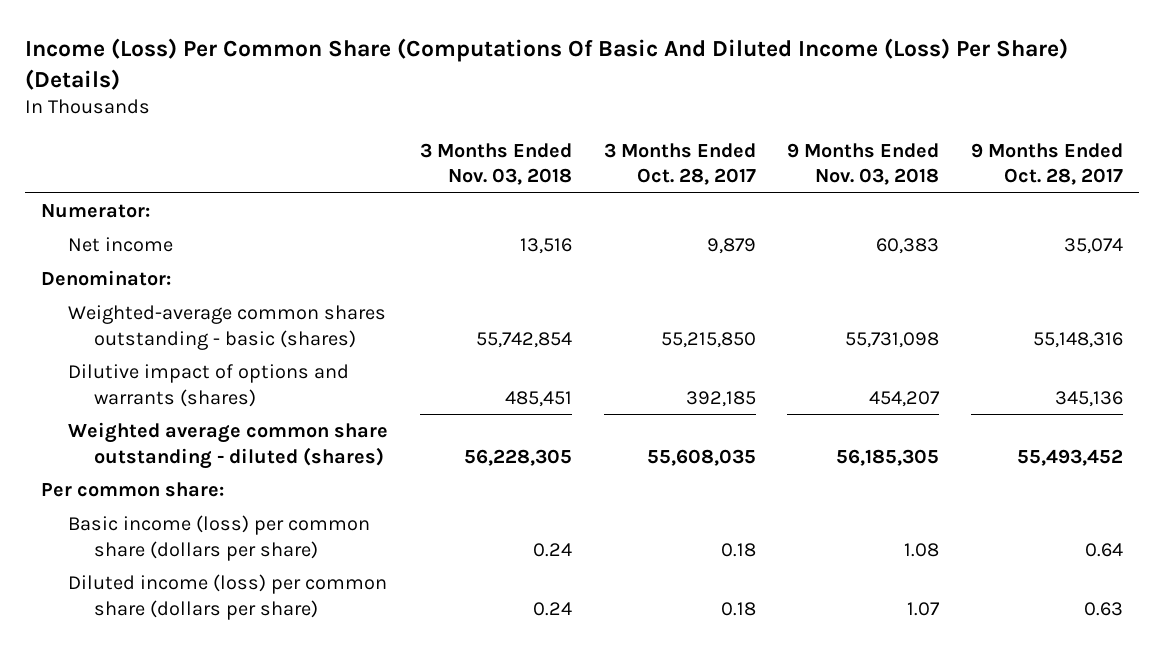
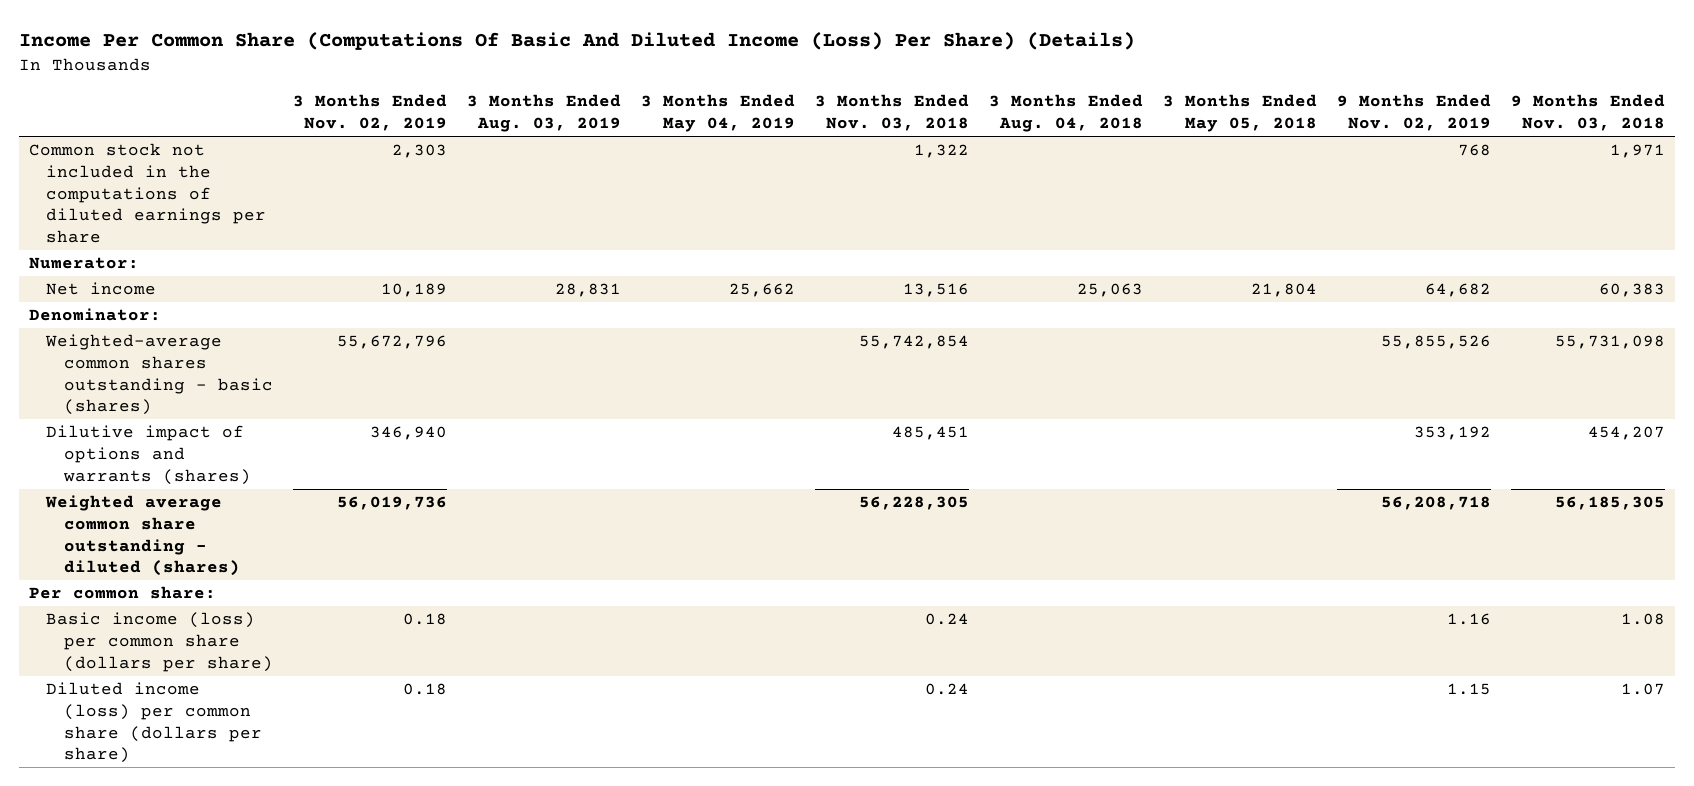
[25,37,1069,90] Income (Loss) Per Common Share (Computations Of Basic And Diluted Income (Loss) Per Share) (Details) -> [18,32,1135,51] Income Per Common Share (Computations Of Basic And Diluted Income (Loss) Per Share) (Details)
[603,142,756,185] 3 Months Ended Oct. 28, 2017 -> none
[971,142,1124,185] 9 Months Ended Oct. 28, 2017 -> none
none -> [292,94,447,131] 3 Months Ended Nov. 02, 2019
none -> [466,94,621,132] 3 Months Ended Aug. 03, 2019
none -> [640,94,795,132] 3 Months Ended May 04, 2019
none -> [988,94,1143,132] 3 Months Ended Aug. 04, 2018
none -> [1162,94,1317,132] 3 Months Ended May 05, 2018
none -> [1336,94,1491,131] 9 Months Ended Nov. 02, 2019
none -> [28,143,267,243] Common stock not included in the computations of diluted earnings per share

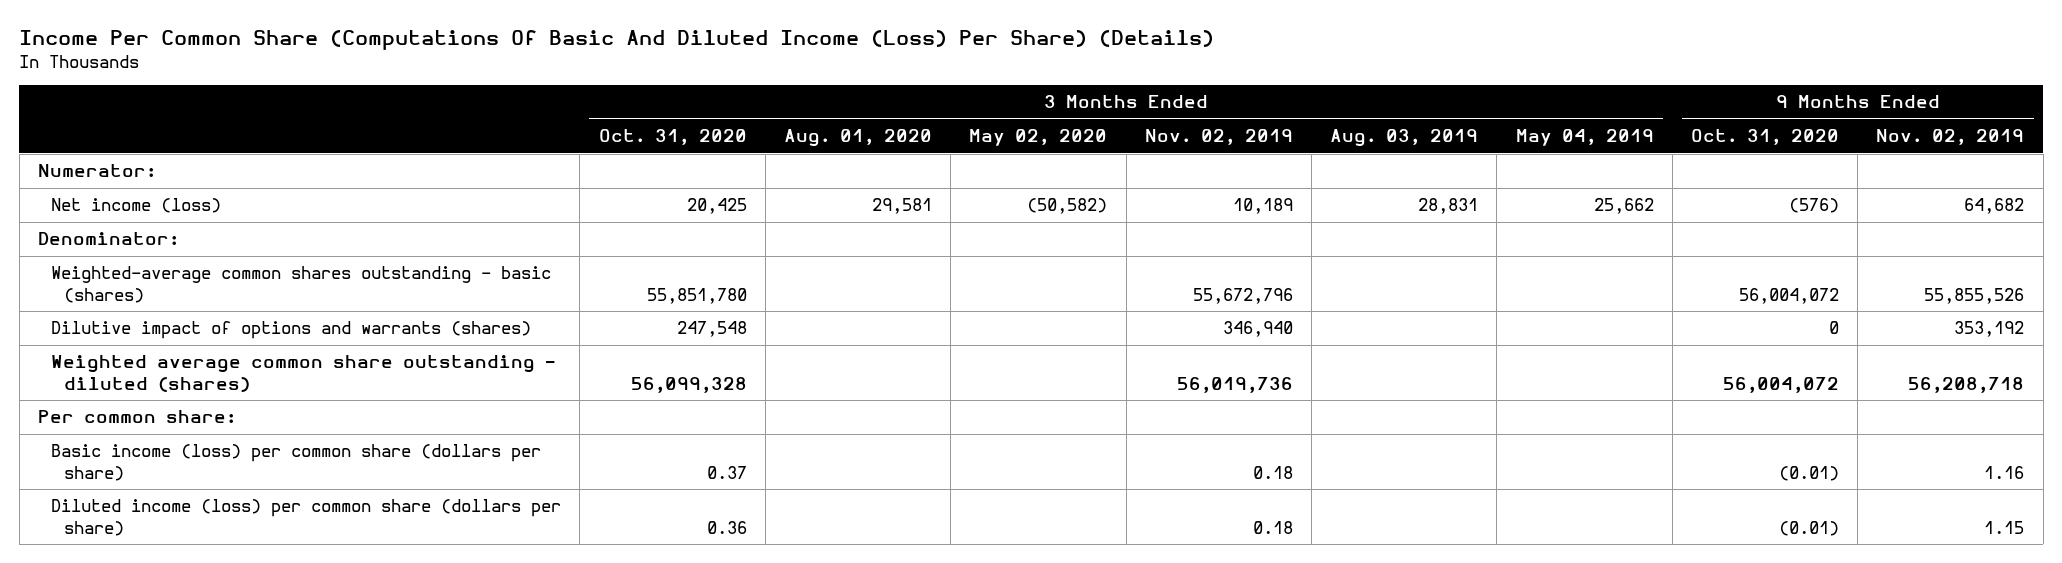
[814,94,969,131] 3 Months Ended Nov. 03, 2018 -> none
[988,94,1143,132] 3 Months Ended Aug. 04, 2018 -> none
[1162,94,1317,132] 3 Months Ended May 05, 2018 -> none
[1510,94,1665,131] 9 Months Ended Nov. 03, 2018 -> none
none -> [598,129,747,146] Oct. 31, 2020
none -> [783,129,932,148] Aug. 01, 2020
none -> [969,129,1108,147] May 02, 2020
none -> [1690,129,1839,146] Oct. 31, 2020
[28,143,267,243] Common stock not included in the computations of diluted earnings per share -> none
[46,282,157,296] Net income -> [51,198,222,214] Net income (loss)

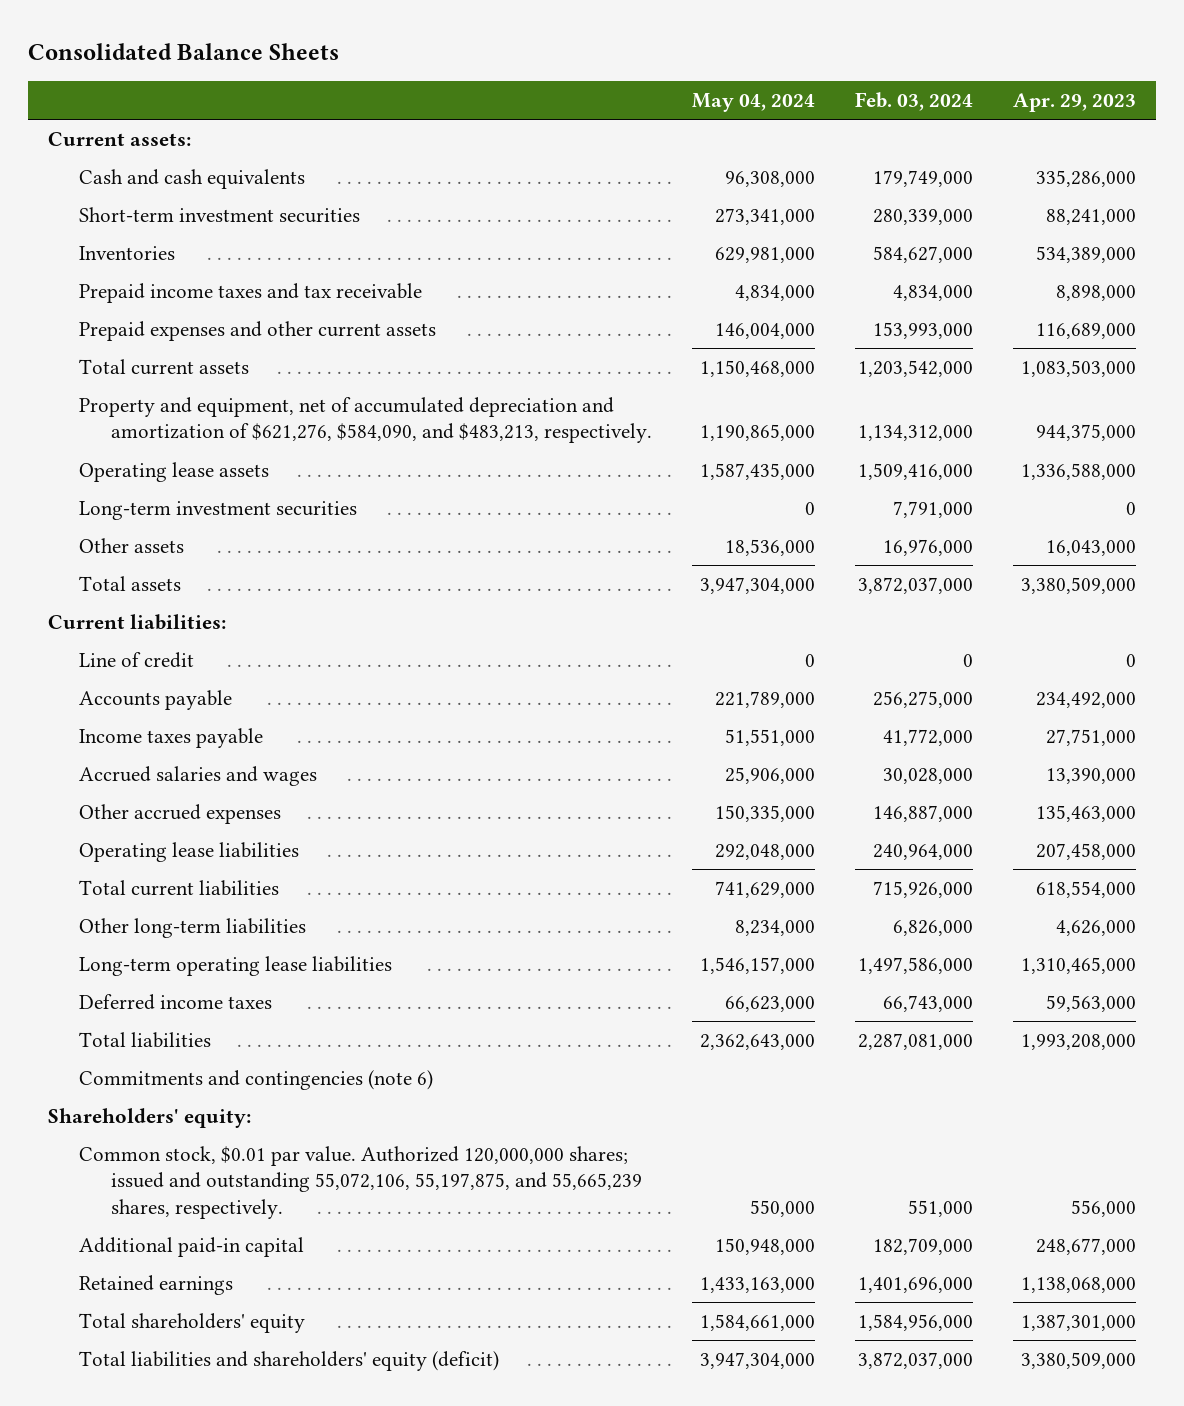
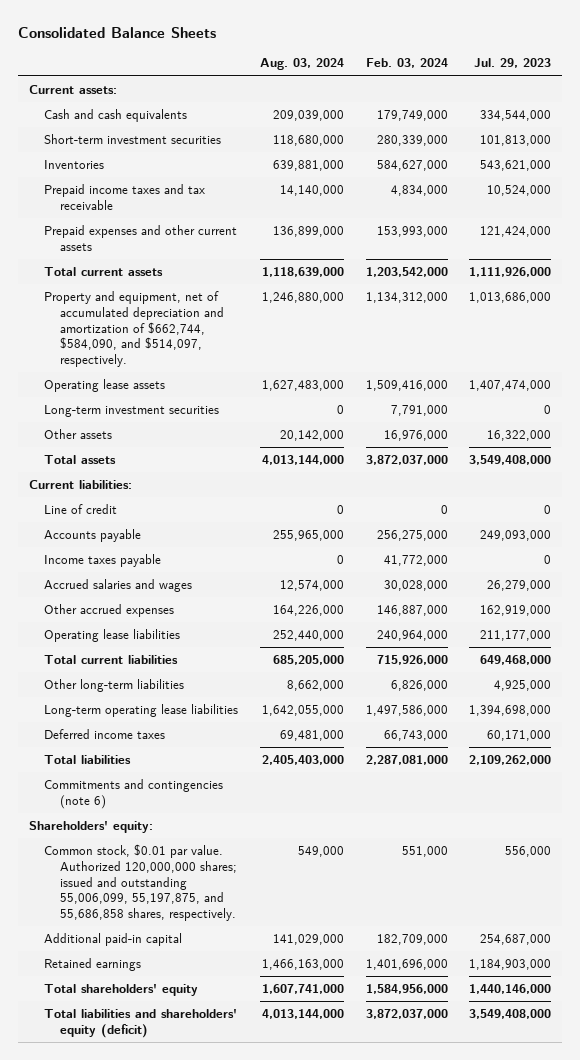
[691,92,815,112] May 04, 2024 -> none
[1013,92,1137,112] Apr. 29, 2023 -> none
none -> [259,58,344,71] Aug. 03, 2024
none -> [474,58,552,69] Jul. 29, 2023
[79,396,652,444] Property and equipment, net of accumulated depreciation and amortization of $621,276, $584,090, and $483,213, respectively. -> [44,291,224,368] Property and equipment, net of accumulated depreciation and amortization of $662,744, $584,090, and $514,097, respectively.
[79,1145,642,1219] Common stock, $0.01 par value. Authorized 120,000,000 shares; issued and outstanding 55,072,106, 55,197,875, and 55,665,239 shares, respectively. -> [44,844,237,922] Common stock, $0.01 par value. Authorized 120,000,000 shares; issued and outstanding 55,006,099, 55,197,875, and 55,686,858 shares, respectively.

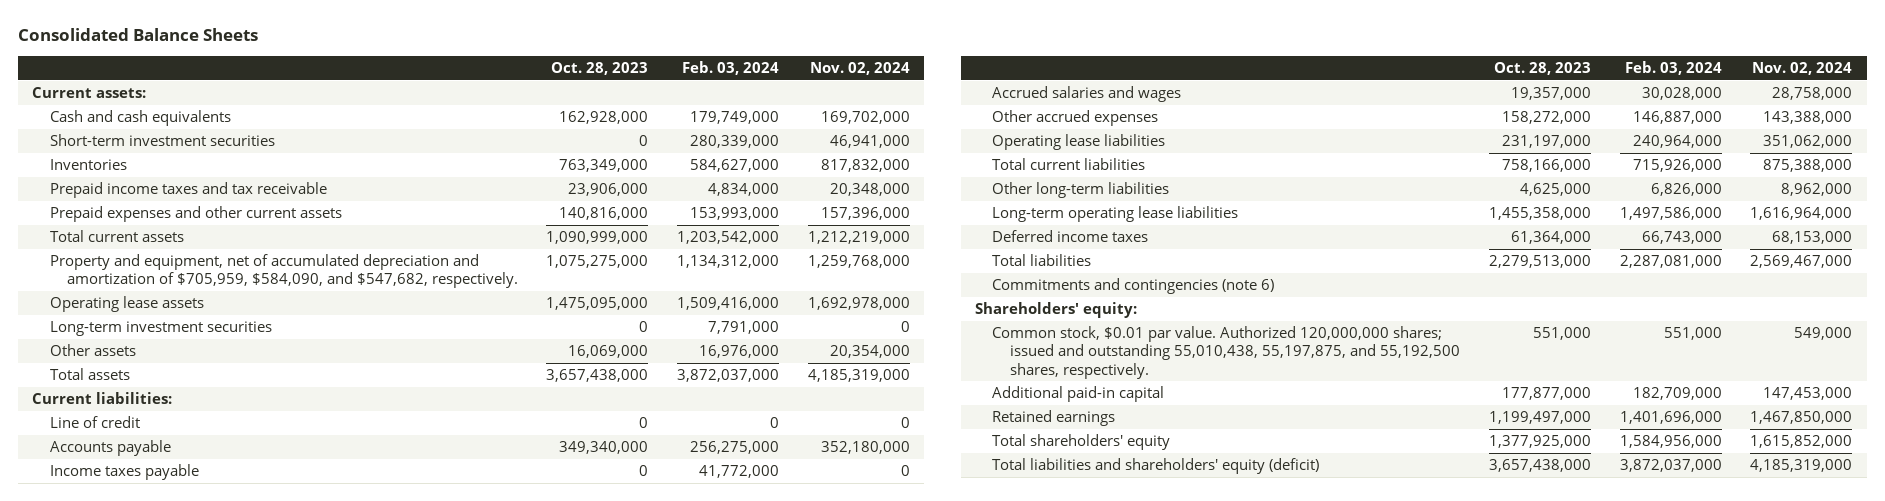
[259,58,344,71] Aug. 03, 2024 -> none
[474,58,552,69] Jul. 29, 2023 -> none
none -> [551,61,649,75] Oct. 28, 2023
none -> [809,61,910,75] Nov. 02, 2024
[44,291,224,368] Property and equipment, net of accumulated depreciation and amortization of $662,744, $584,090, and $514,097, respectively. -> [49,254,518,289] Property and equipment, net of accumulated depreciation and amortization of $705,959, $584,090, and $547,682, respectively.
[44,844,237,922] Common stock, $0.01 par value. Authorized 120,000,000 shares; issued and outstanding 55,006,099, 55,197,875, and 55,686,858 shares, respectively. -> [992,326,1460,379] Common stock, $0.01 par value. Authorized 120,000,000 shares; issued and outstanding 55,010,438, 55,197,875, and 55,192,500 shares, respectively.

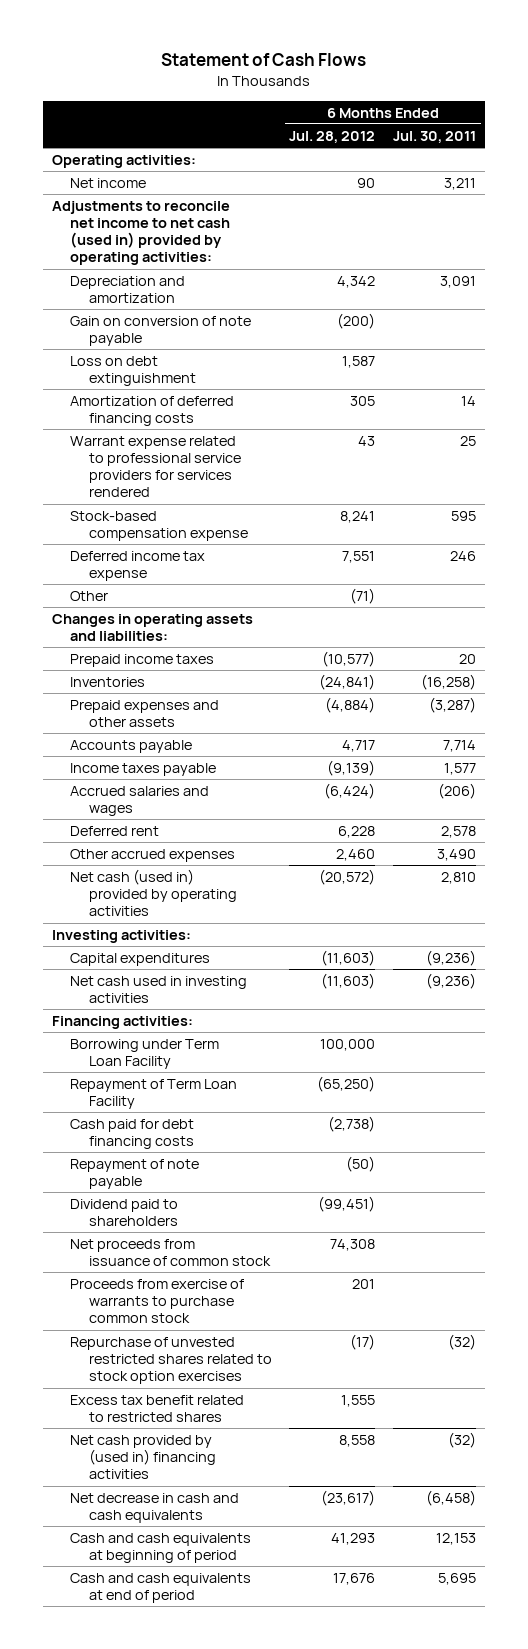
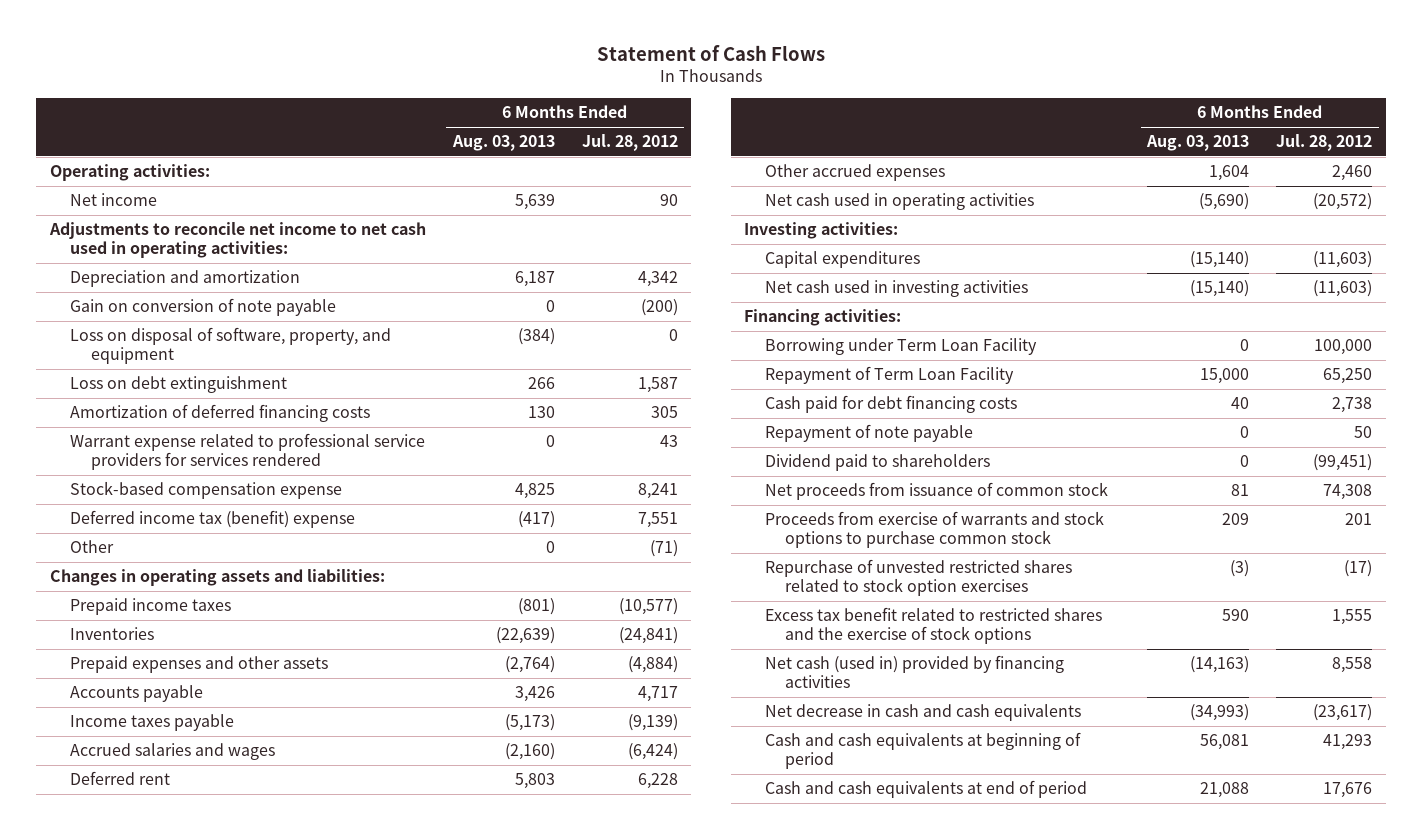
[393,131,477,144] Jul. 30, 2011 -> none
none -> [451,135,555,152] Aug. 03, 2013
[52,201,231,266] Adjustments to reconcile net income to net cash (used in) provided by operating activities: -> [48,222,426,259] Adjustments to reconcile net income to net cash used in operating activities:
none -> [70,327,392,365] Loss on disposal of software, property, and equipment
[70,551,206,582] Deferred income tax expense -> [70,510,356,529] Deferred income tax (benefit) expense
[70,869,237,917] Net cash (used in) provided by operating activities -> [764,193,1034,211] Net cash used in operating activities
[317,1076,376,1093] (65,250) -> [1323,368,1373,385] 65,250
[328,1116,376,1133] (2,738) -> [1332,397,1373,414] 2,738
[346,1156,376,1173] (50) -> [1354,426,1373,439] 50
[70,1279,245,1324] Proceeds from exercise of warrants to purchase common stock -> [764,511,1104,549] Proceeds from exercise of warrants and stock options to purchase common stock
[70,1395,245,1423] Excess tax benefit related to restricted shares -> [764,607,1102,645] Excess tax benefit related to restricted shares and the exercise of stock options
[70,1435,216,1480] Net cash provided by (used in) financing activities -> [764,655,1064,689] Net cash (used in) provided by financing activities

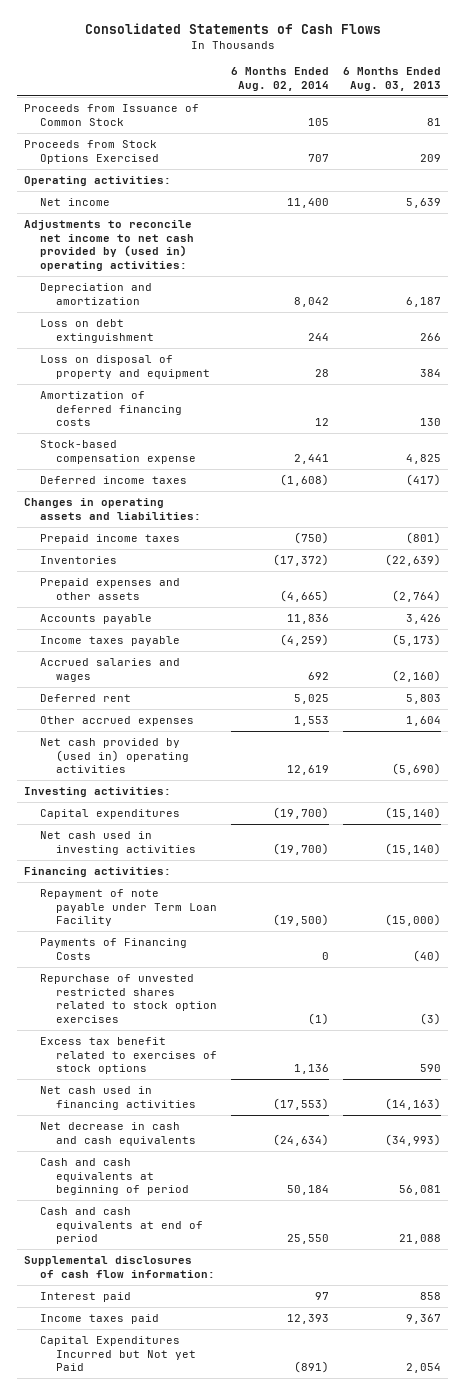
[596,44,825,61] Statement of Cash Flows -> [84,23,381,35] Consolidated Statements of Cash Flows
[581,134,678,152] Jul. 28, 2012 -> none
none -> [231,67,330,92] 6 Months Ended Aug. 02, 2014
none -> [24,104,200,126] Proceeds from Issuance of Common Stock
none -> [24,140,160,164] Proceeds from Stock Options Exercised
[48,222,426,259] Adjustments to reconcile net income to net cash used in operating activities: -> [24,220,195,272] Adjustments to reconcile net income to net cash provided by (used in) operating activities:
[70,298,337,317] Gain on conversion of note payable -> none
[70,327,392,365] Loss on disposal of software, property, and equipment -> none
none -> [40,355,210,379] Loss on disposal of property and equipment
[70,433,426,471] Warrant expense related to professional service providers for services rendered -> none
[70,540,115,554] Other -> none
[70,510,356,529] Deferred income tax (benefit) expense -> [40,476,188,485] Deferred income taxes
[764,193,1034,211] Net cash used in operating activities -> [40,738,189,774] Net cash provided by (used in) operating activities
[764,338,1037,356] Borrowing under Term Loan Facility -> none
[764,424,973,443] Repayment of note payable -> none
[764,454,990,472] Dividend paid to shareholders -> none
[764,482,1108,501] Net proceeds from issuance of common stock -> none
[764,511,1104,549] Proceeds from exercise of warrants and stock options to purchase common stock -> none
[764,366,1014,385] Repayment of Term Loan Facility -> [40,889,217,927] Repayment of note payable under Term Loan Facility
[1200,368,1250,385] 15,000 -> [385,914,442,927] (15,000)
[764,395,1017,414] Cash paid for debt financing costs -> [40,938,188,960] Payments of Financing Costs
[1231,397,1250,410] 40 -> [413,949,442,962] (40)
[764,607,1102,645] Excess tax benefit related to restricted shares and the exercise of stock options -> [40,1037,217,1075] Excess tax benefit related to exercises of stock options
[764,655,1064,689] Net cash (used in) provided by financing activities -> [40,1086,196,1110] Net cash used in financing activities
none -> [24,1256,216,1278] Supplemental disclosures of cash flow information:
none -> [40,1292,132,1303] Interest paid
none -> [40,1314,160,1325] Income taxes paid
none -> [40,1336,196,1372] Capital Expenditures Incurred but Not yet Paid

